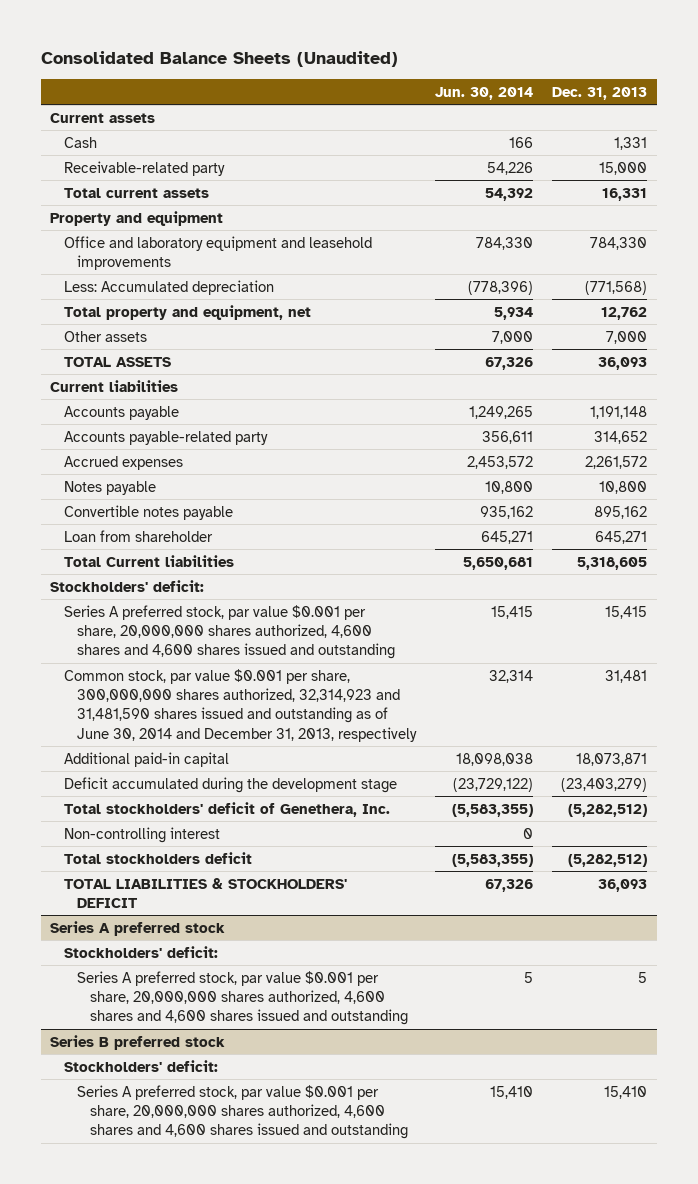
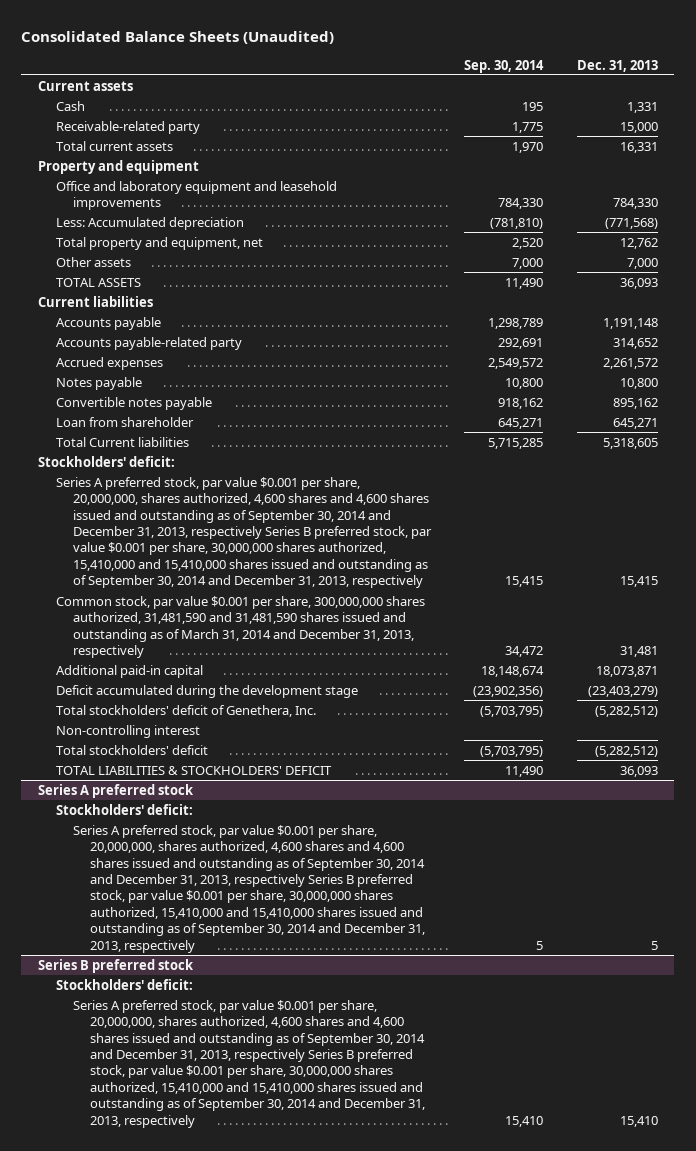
[434,87,533,101] Jun. 30, 2014 -> none
none -> [464,59,545,73] Sep. 30, 2014
[63,604,395,660] Series A preferred stock, par value $0.001 per share, 20,000,000 shares authorized, 4,600 shares and 4,600 shares issued and outstanding -> [55,476,432,589] Series A preferred stock, par value $0.001 per share, 20,000,000, shares authorized, 4,600 shares and 4,600 shares issued and outstanding as of September 30, 2014 and December 31, 2013, respectively Series B preferred stock, par value $0.001 per share, 30,000,000 shares authorized, 15,410,000 and 15,410,000 shares issued and outstanding as of September 30, 2014 and December 31, 2013, respectively
[63,668,417,742] Common stock, par value $0.001 per share, 300,000,000 shares authorized, 32,314,923 and 31,481,590 shares issued and outstanding as of June 30, 2014 and December 31, 2013, respectively -> [55,595,425,659] Common stock, par value $0.001 per share, 300,000,000 shares authorized, 31,481,590 and 31,481,590 shares issued and outstanding as of March 31, 2014 and December 31, 2013, respectively
[63,851,252,864] Total stockholders deficit -> [55,744,208,755] Total stockholders' deficit
[76,970,408,1026] Series A preferred stock, par value $0.001 per share, 20,000,000 shares authorized, 4,600 shares and 4,600 shares issued and outstanding -> [72,824,426,953] Series A preferred stock, par value $0.001 per share, 20,000,000, shares authorized, 4,600 shares and 4,600 shares issued and outstanding as of September 30, 2014 and December 31, 2013, respectively Series B preferred stock, par value $0.001 per share, 30,000,000 shares authorized, 15,410,000 and 15,410,000 shares issued and outstanding as of September 30, 2014 and December 31, 2013, respectively
[76,1084,408,1140] Series A preferred stock, par value $0.001 per share, 20,000,000 shares authorized, 4,600 shares and 4,600 shares issued and outstanding -> [72,999,426,1128] Series A preferred stock, par value $0.001 per share, 20,000,000, shares authorized, 4,600 shares and 4,600 shares issued and outstanding as of September 30, 2014 and December 31, 2013, respectively Series B preferred stock, par value $0.001 per share, 30,000,000 shares authorized, 15,410,000 and 15,410,000 shares issued and outstanding as of September 30, 2014 and December 31, 2013, respectively

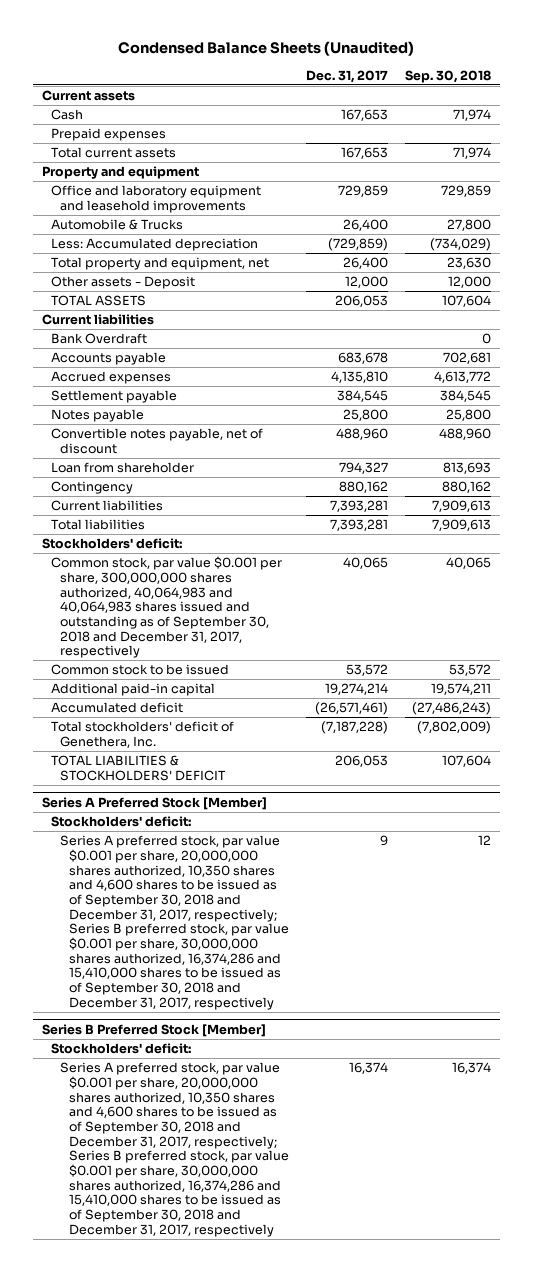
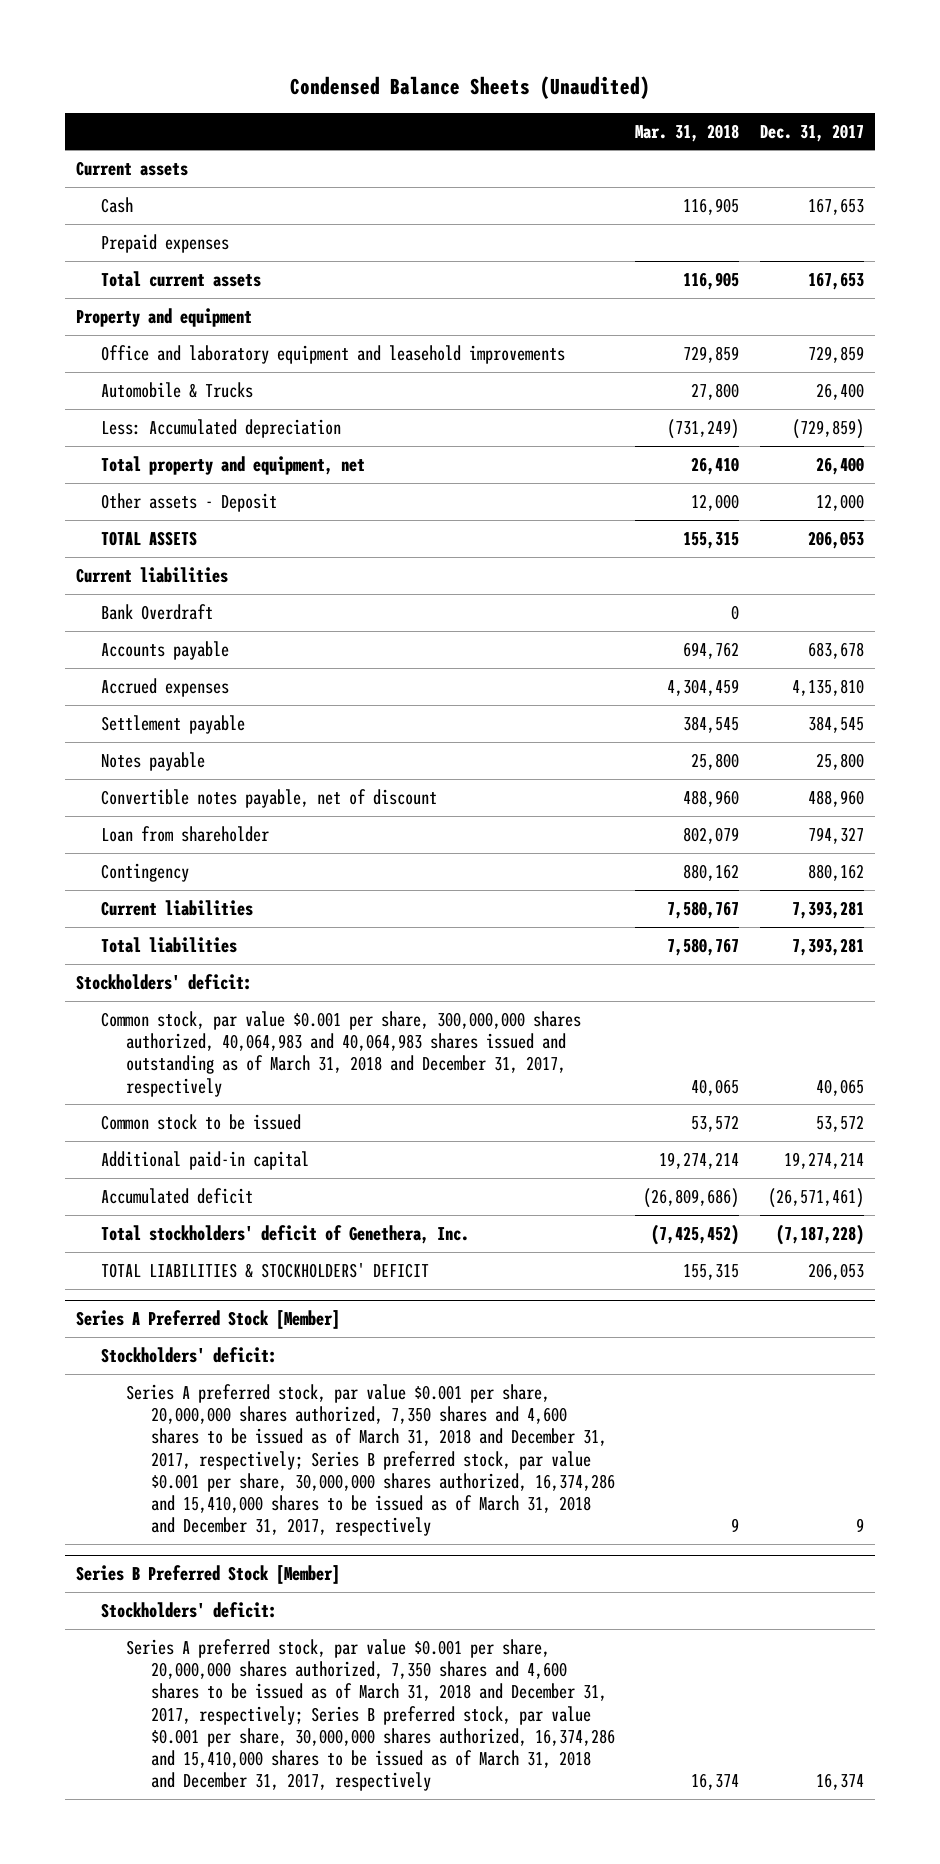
[405,69,492,83] Sep. 30, 2018 -> none
none -> [635,123,740,142] Mar. 31, 2018
[50,556,282,659] Common stock, par value $0.001 per share, 300,000,000 shares authorized, 40,064,983 and 40,064,983 shares issued and outstanding as of September 30, 2018 and December 31, 2017, respectively -> [100,1010,581,1097] Common stock, par value $0.001 per share, 300,000,000 shares authorized, 40,064,983 and 40,064,983 shares issued and outstanding as of March 31, 2018 and December 31, 2017, respectively
[59,835,289,1010] Series A preferred stock, par value $0.001 per share, 20,000,000 shares authorized, 10,350 shares and 4,600 shares to be issued as of September 30, 2018 and December 31, 2017, respectively; Series B preferred stock, par value $0.001 per share, 30,000,000 shares authorized, 16,374,286 and 15,410,000 shares to be issued as of September 30, 2018 and December 31, 2017, respectively -> [125,1383,615,1537] Series A preferred stock, par value $0.001 per share, 20,000,000 shares authorized, 7,350 shares and 4,600 shares to be issued as of March 31, 2018 and December 31, 2017, respectively; Series B preferred stock, par value $0.001 per share, 30,000,000 shares authorized, 16,374,286 and 15,410,000 shares to be issued as of March 31, 2018 and December 31, 2017, respectively
[59,1062,289,1237] Series A preferred stock, par value $0.001 per share, 20,000,000 shares authorized, 10,350 shares and 4,600 shares to be issued as of September 30, 2018 and December 31, 2017, respectively; Series B preferred stock, par value $0.001 per share, 30,000,000 shares authorized, 16,374,286 and 15,410,000 shares to be issued as of September 30, 2018 and December 31, 2017, respectively -> [125,1638,615,1792] Series A preferred stock, par value $0.001 per share, 20,000,000 shares authorized, 7,350 shares and 4,600 shares to be issued as of March 31, 2018 and December 31, 2017, respectively; Series B preferred stock, par value $0.001 per share, 30,000,000 shares authorized, 16,374,286 and 15,410,000 shares to be issued as of March 31, 2018 and December 31, 2017, respectively

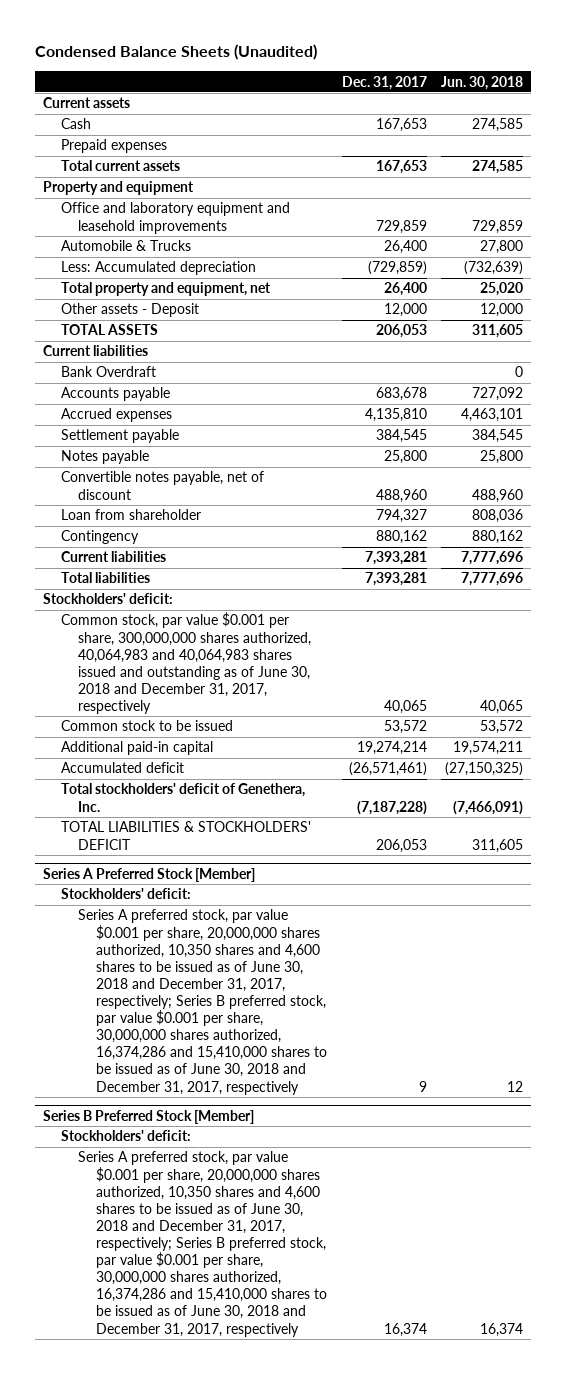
[635,123,740,142] Mar. 31, 2018 -> none
none -> [441,75,524,90] Jun. 30, 2018
[100,1010,581,1097] Common stock, par value $0.001 per share, 300,000,000 shares authorized, 40,064,983 and 40,064,983 shares issued and outstanding as of March 31, 2018 and December 31, 2017, respectively -> [60,612,312,714] Common stock, par value $0.001 per share, 300,000,000 shares authorized, 40,064,983 and 40,064,983 shares issued and outstanding as of June 30, 2018 and December 31, 2017, respectively
[125,1383,615,1537] Series A preferred stock, par value $0.001 per share, 20,000,000 shares authorized, 7,350 shares and 4,600 shares to be issued as of March 31, 2018 and December 31, 2017, respectively; Series B preferred stock, par value $0.001 per share, 30,000,000 shares authorized, 16,374,286 and 15,410,000 shares to be issued as of March 31, 2018 and December 31, 2017, respectively -> [78,909,328,1095] Series A preferred stock, par value $0.001 per share, 20,000,000 shares authorized, 10,350 shares and 4,600 shares to be issued as of June 30, 2018 and December 31, 2017, respectively; Series B preferred stock, par value $0.001 per share, 30,000,000 shares authorized, 16,374,286 and 15,410,000 shares to be issued as of June 30, 2018 and December 31, 2017, respectively
[125,1638,615,1792] Series A preferred stock, par value $0.001 per share, 20,000,000 shares authorized, 7,350 shares and 4,600 shares to be issued as of March 31, 2018 and December 31, 2017, respectively; Series B preferred stock, par value $0.001 per share, 30,000,000 shares authorized, 16,374,286 and 15,410,000 shares to be issued as of March 31, 2018 and December 31, 2017, respectively -> [78,1151,328,1337] Series A preferred stock, par value $0.001 per share, 20,000,000 shares authorized, 10,350 shares and 4,600 shares to be issued as of June 30, 2018 and December 31, 2017, respectively; Series B preferred stock, par value $0.001 per share, 30,000,000 shares authorized, 16,374,286 and 15,410,000 shares to be issued as of June 30, 2018 and December 31, 2017, respectively

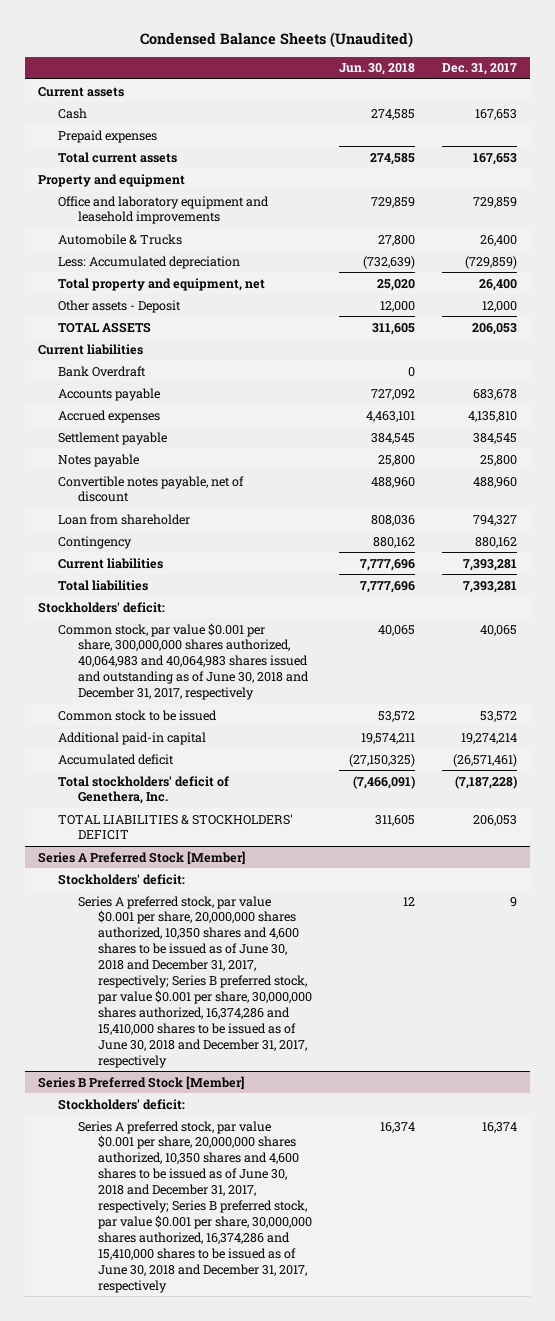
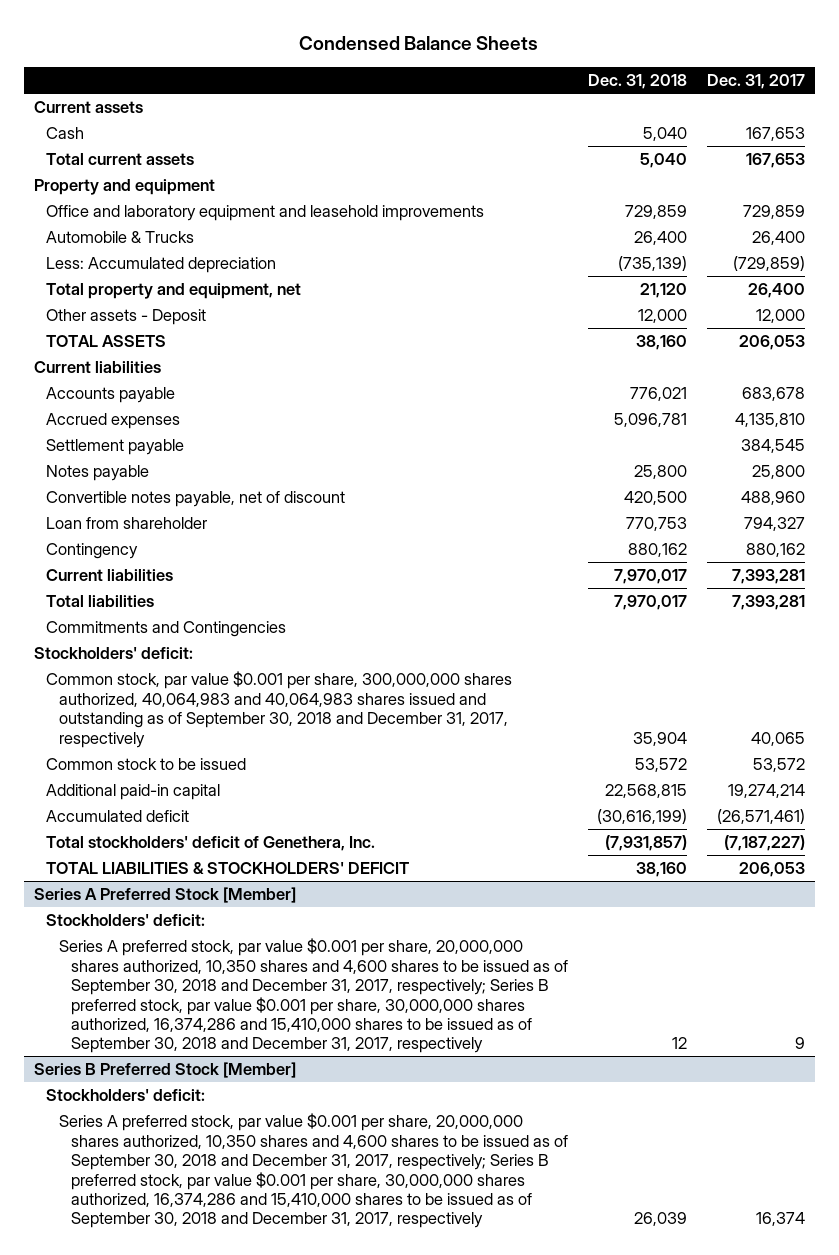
[140,32,414,49] Condensed Balance Sheets (Unaudited) -> [299,36,539,51] Condensed Balance Sheets
[338,63,415,76] Jun. 30, 2018 -> none
none -> [587,74,687,90] Dec. 31, 2018
[58,129,158,143] Prepaid expenses -> none
[58,365,147,377] Bank Overdraft -> none
none -> [46,621,287,638] Commitments and Contingencies
[58,622,309,701] Common stock, par value $0.001 per share, 300,000,000 shares authorized, 40,064,983 and 40,064,983 shares issued and outstanding as of June 30, 2018 and December 31, 2017, respectively -> [46,671,513,748] Common stock, par value $0.001 per share, 300,000,000 shares authorized, 40,064,983 and 40,064,983 shares issued and outstanding as of September 30, 2018 and December 31, 2017, respectively
[454,775,517,789] (7,187,228) -> [723,835,805,852] (7,187,227)
[77,895,312,1068] Series A preferred stock, par value $0.001 per share, 20,000,000 shares authorized, 10,350 shares and 4,600 shares to be issued as of June 30, 2018 and December 31, 2017, respectively; Series B preferred stock, par value $0.001 per share, 30,000,000 shares authorized, 16,374,286 and 15,410,000 shares to be issued as of June 30, 2018 and December 31, 2017, respectively -> [58,938,569,1054] Series A preferred stock, par value $0.001 per share, 20,000,000 shares authorized, 10,350 shares and 4,600 shares to be issued as of September 30, 2018 and December 31, 2017, respectively; Series B preferred stock, par value $0.001 per share, 30,000,000 shares authorized, 16,374,286 and 15,410,000 shares to be issued as of September 30, 2018 and December 31, 2017, respectively
[77,1120,312,1293] Series A preferred stock, par value $0.001 per share, 20,000,000 shares authorized, 10,350 shares and 4,600 shares to be issued as of June 30, 2018 and December 31, 2017, respectively; Series B preferred stock, par value $0.001 per share, 30,000,000 shares authorized, 16,374,286 and 15,410,000 shares to be issued as of June 30, 2018 and December 31, 2017, respectively -> [58,1113,569,1229] Series A preferred stock, par value $0.001 per share, 20,000,000 shares authorized, 10,350 shares and 4,600 shares to be issued as of September 30, 2018 and December 31, 2017, respectively; Series B preferred stock, par value $0.001 per share, 30,000,000 shares authorized, 16,374,286 and 15,410,000 shares to be issued as of September 30, 2018 and December 31, 2017, respectively

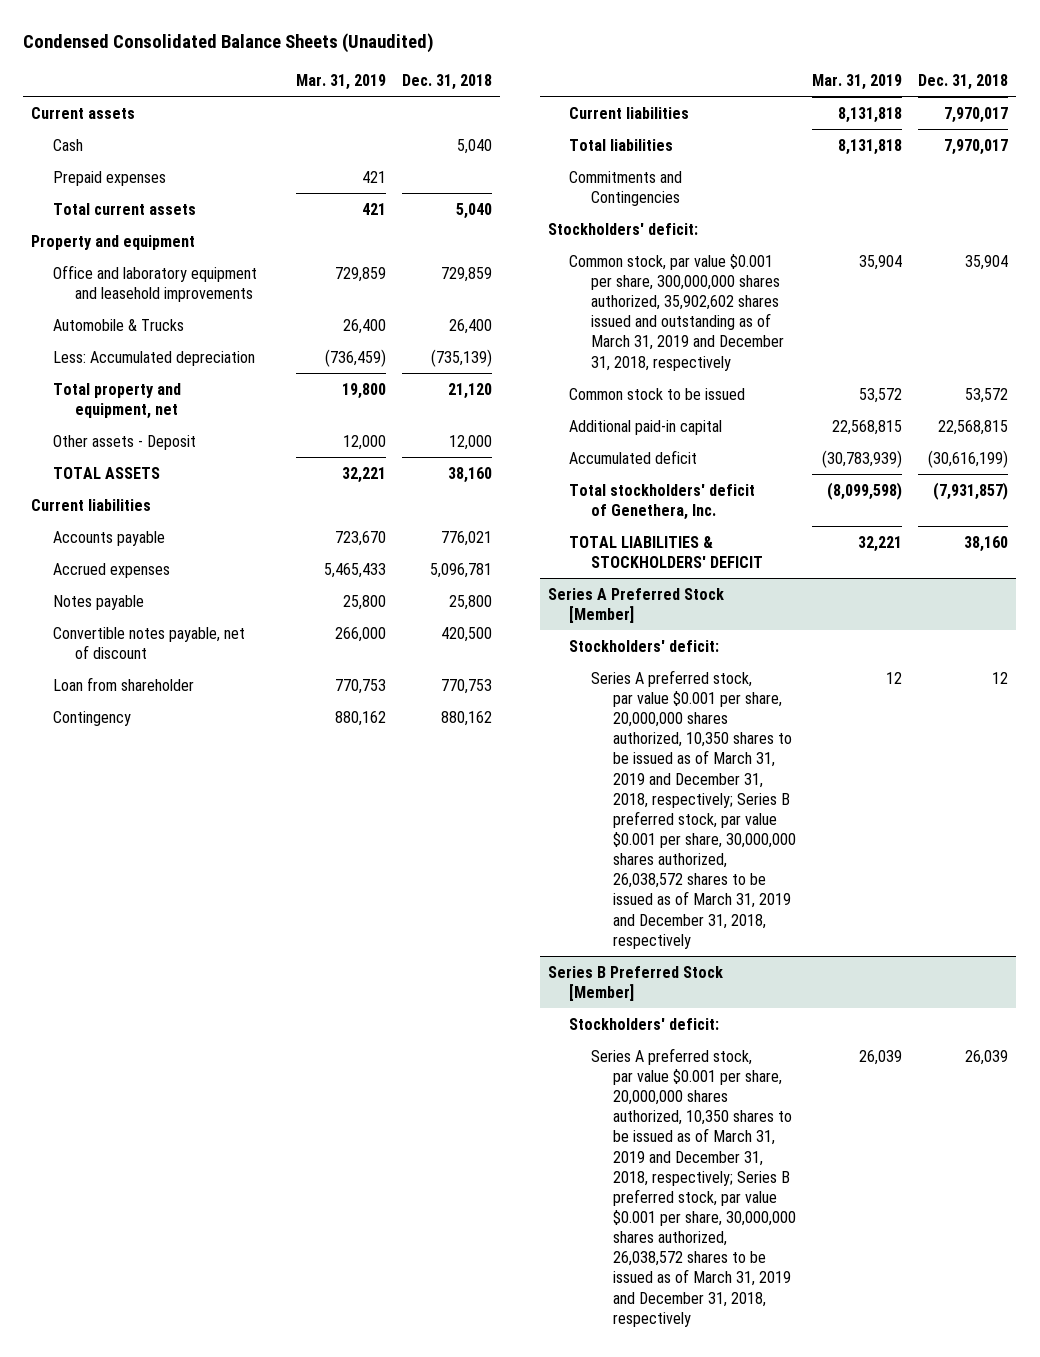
[299,36,539,51] Condensed Balance Sheets -> [23,33,435,54] Condensed Consolidated Balance Sheets (Unaudited)
[706,74,805,90] Dec. 31, 2017 -> none
none -> [296,73,387,90] Mar. 31, 2019
none -> [53,170,167,186] Prepaid expenses
[46,439,185,456] Settlement payable -> none
[46,671,513,748] Common stock, par value $0.001 per share, 300,000,000 shares authorized, 40,064,983 and 40,064,983 shares issued and outstanding as of September 30, 2018 and December 31, 2017, respectively -> [569,253,785,371] Common stock, par value $0.001 per share, 300,000,000 shares authorized, 35,902,602 shares issued and outstanding as of March 31, 2019 and December 31, 2018, respectively
[58,938,569,1054] Series A preferred stock, par value $0.001 per share, 20,000,000 shares authorized, 10,350 shares and 4,600 shares to be issued as of September 30, 2018 and December 31, 2017, respectively; Series B preferred stock, par value $0.001 per share, 30,000,000 shares authorized, 16,374,286 and 15,410,000 shares to be issued as of September 30, 2018 and December 31, 2017, respectively -> [591,669,797,949] Series A preferred stock, par value $0.001 per share, 20,000,000 shares authorized, 10,350 shares to be issued as of March 31, 2019 and December 31, 2018, respectively; Series B preferred stock, par value $0.001 per share, 30,000,000 shares authorized, 26,038,572 shares to be issued as of March 31, 2019 and December 31, 2018, respectively
[58,1113,569,1229] Series A preferred stock, par value $0.001 per share, 20,000,000 shares authorized, 10,350 shares and 4,600 shares to be issued as of September 30, 2018 and December 31, 2017, respectively; Series B preferred stock, par value $0.001 per share, 30,000,000 shares authorized, 16,374,286 and 15,410,000 shares to be issued as of September 30, 2018 and December 31, 2017, respectively -> [591,1047,797,1327] Series A preferred stock, par value $0.001 per share, 20,000,000 shares authorized, 10,350 shares to be issued as of March 31, 2019 and December 31, 2018, respectively; Series B preferred stock, par value $0.001 per share, 30,000,000 shares authorized, 26,038,572 shares to be issued as of March 31, 2019 and December 31, 2018, respectively

